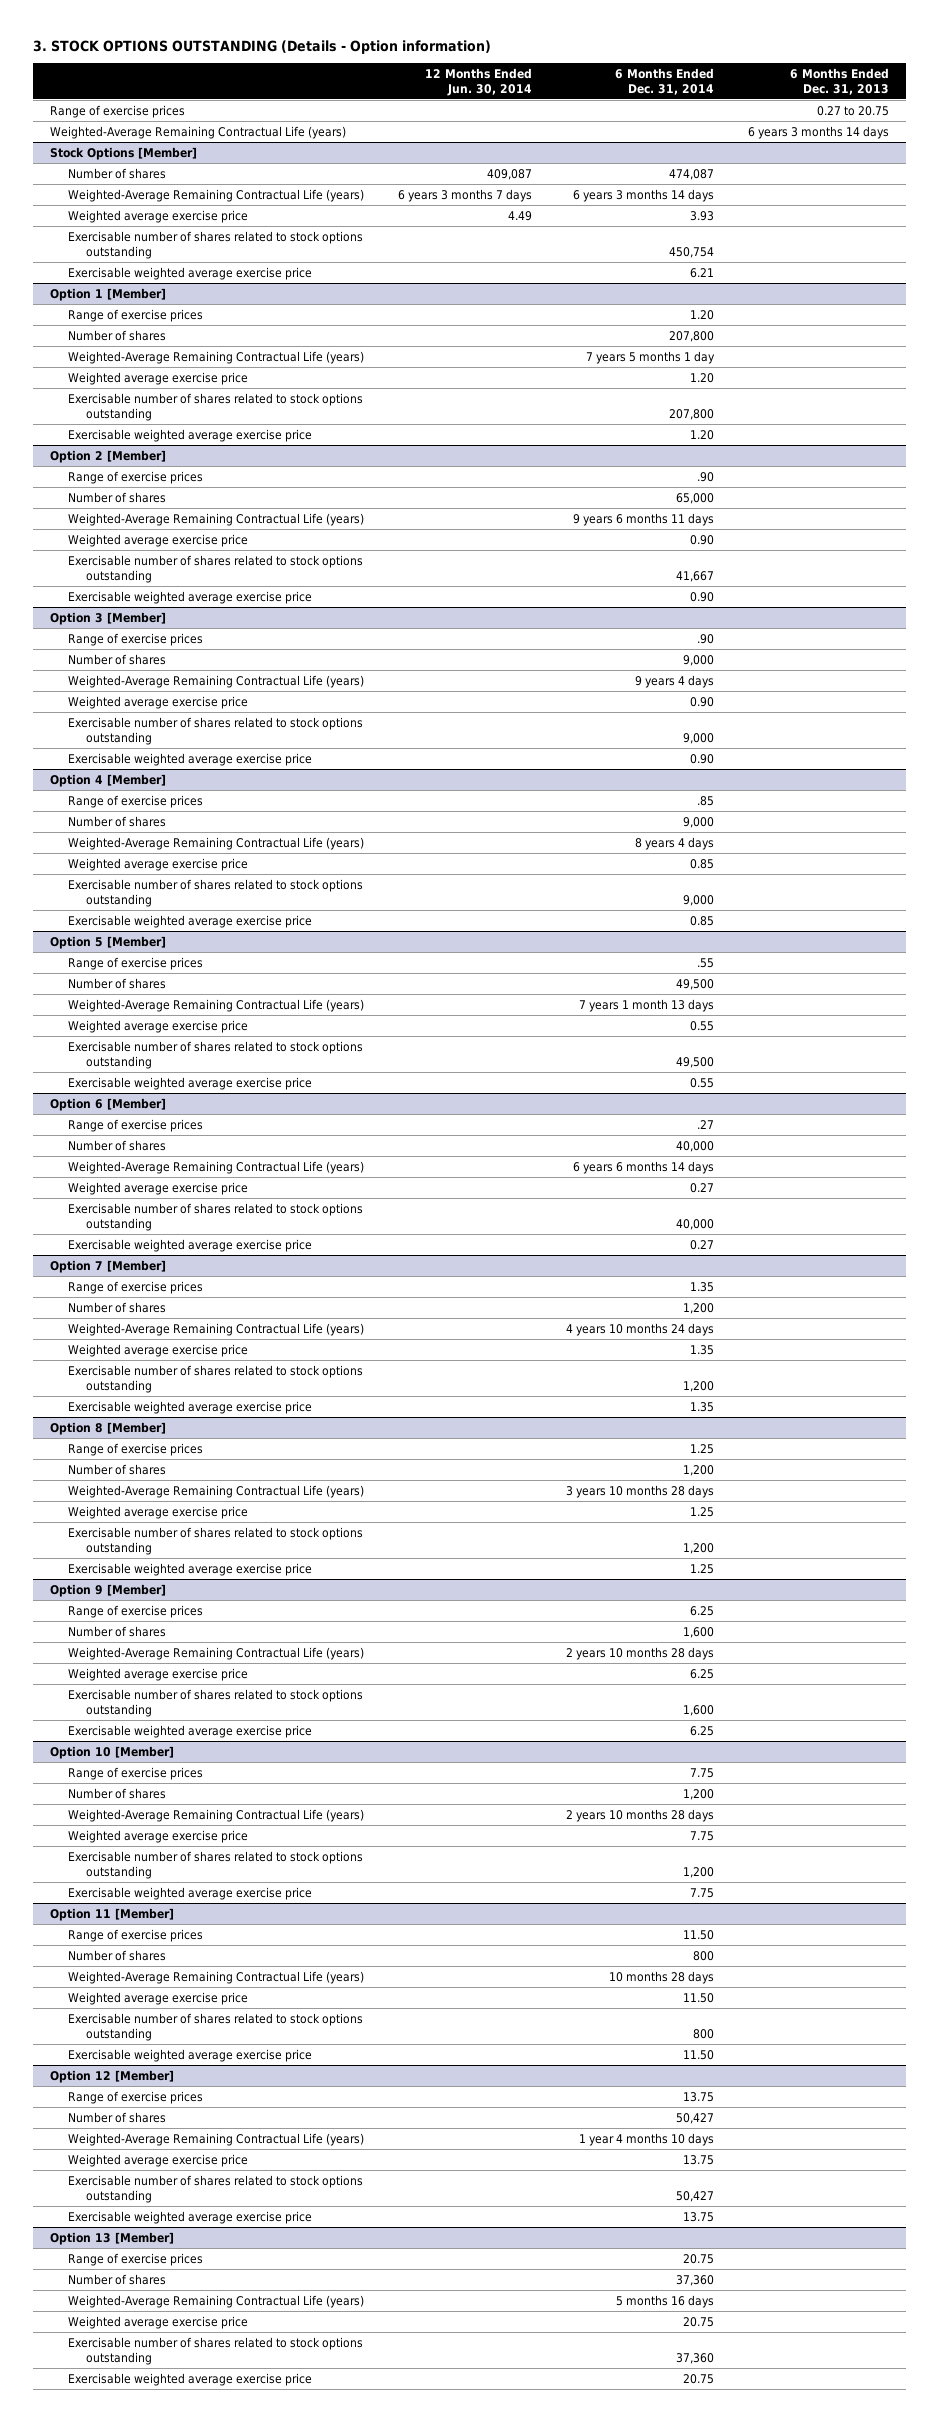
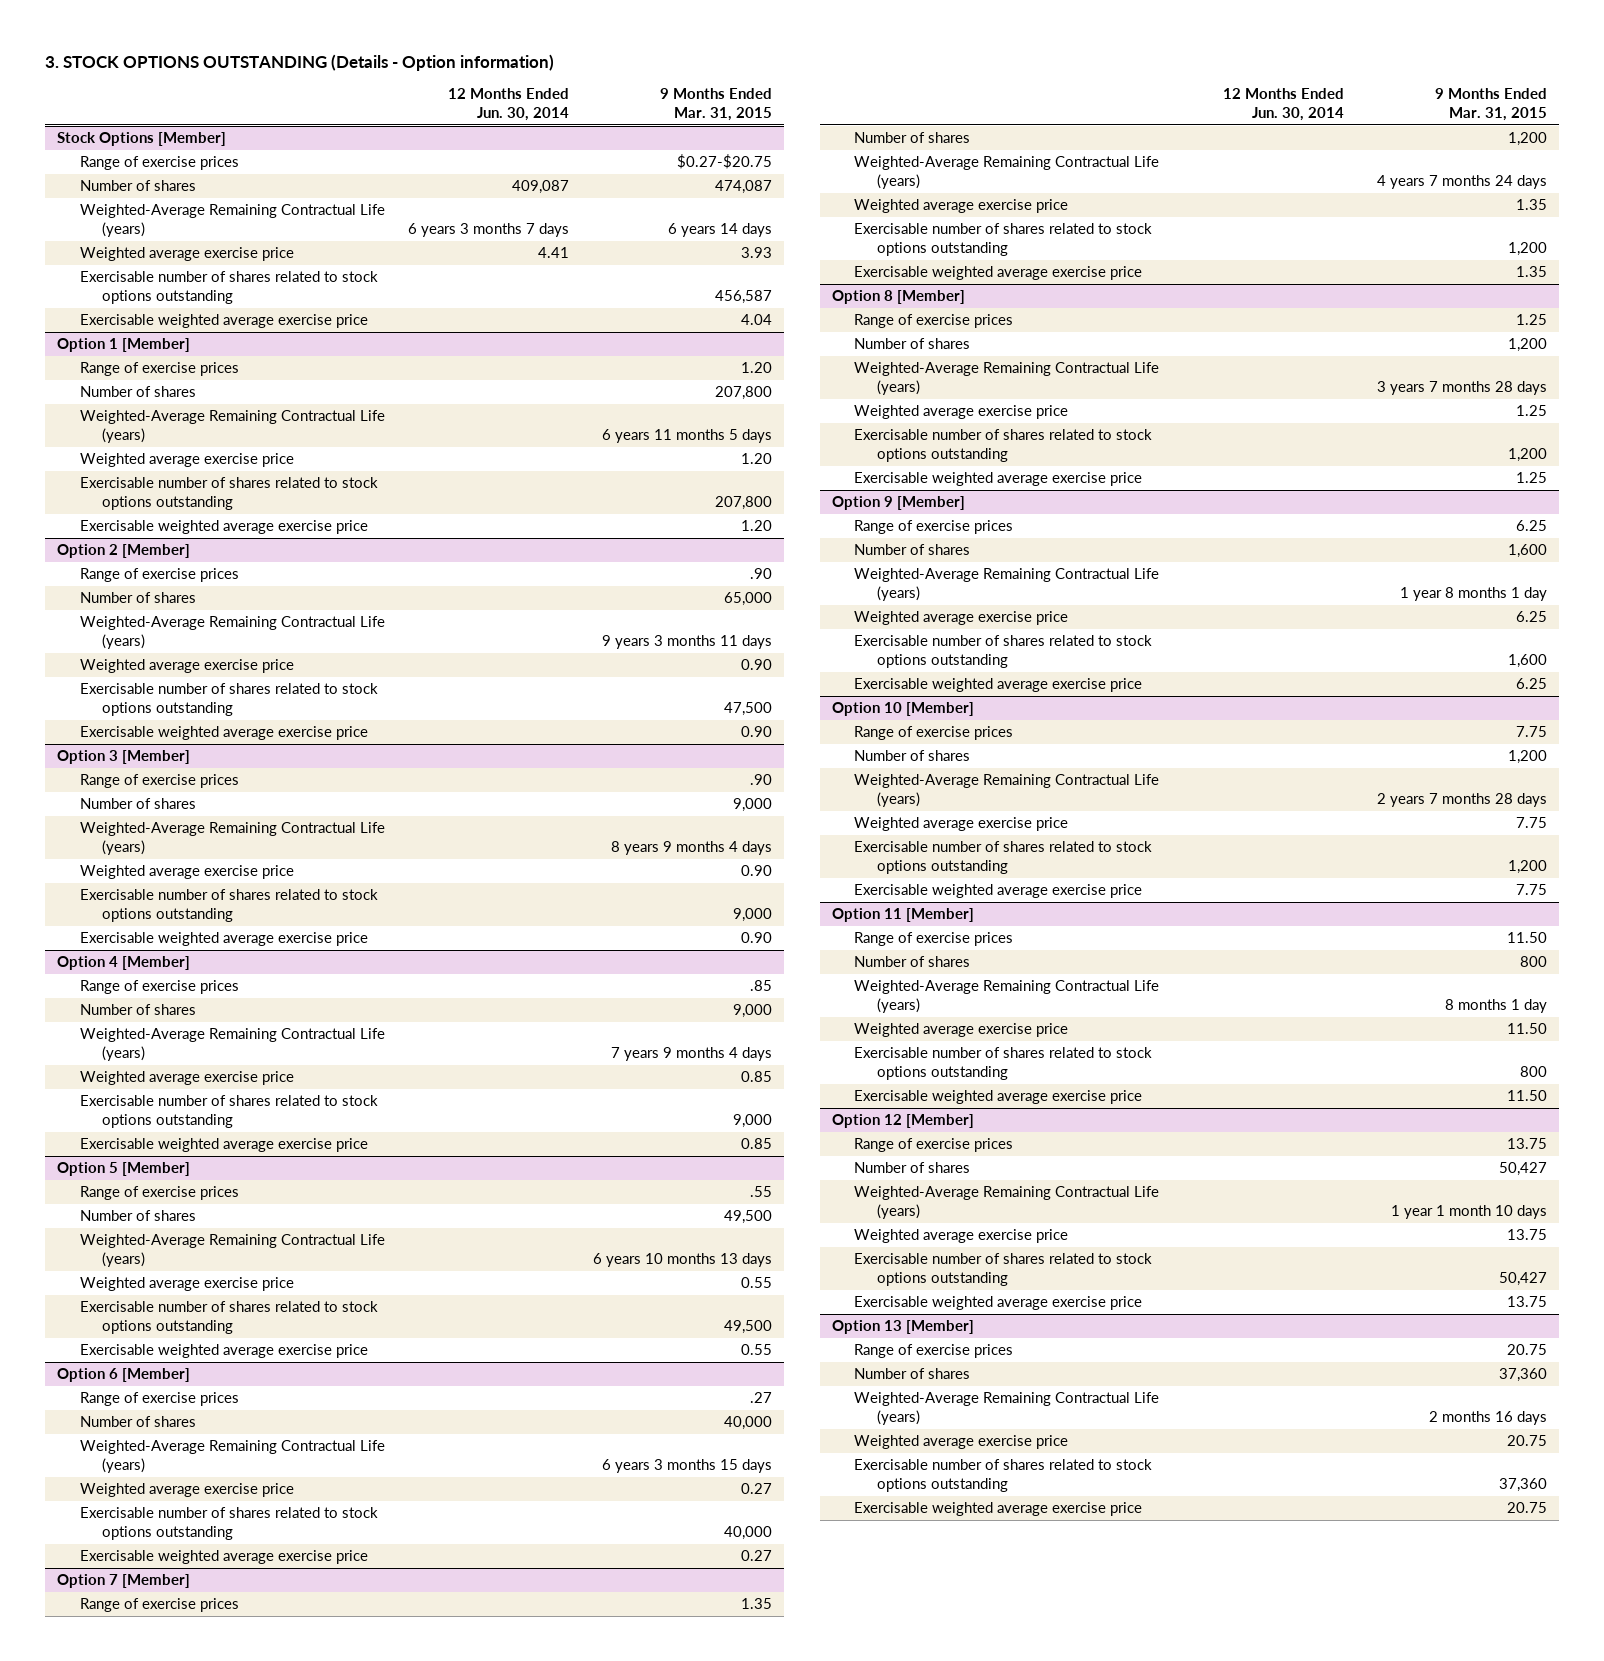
[614,67,714,95] 6 Months Ended Dec. 31, 2014 -> none
[790,67,890,95] 6 Months Ended Dec. 31, 2013 -> none
none -> [660,88,773,121] 9 Months Ended Mar. 31, 2015
[49,104,185,118] Range of exercise prices -> none
[49,125,346,139] Weighted-Average Remaining Contractual Life (years) -> none
none -> [79,156,239,171] Range of exercise prices
[507,210,532,221] 4.49 -> [538,247,570,259] 4.41

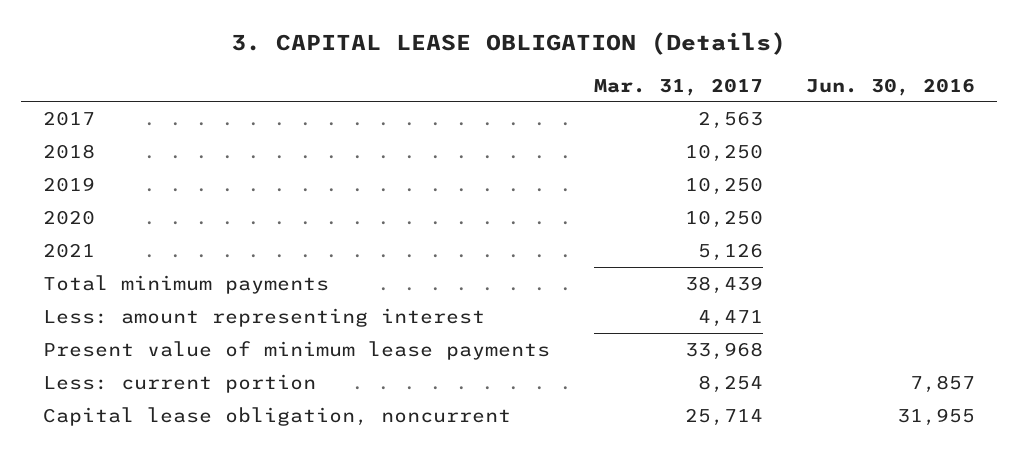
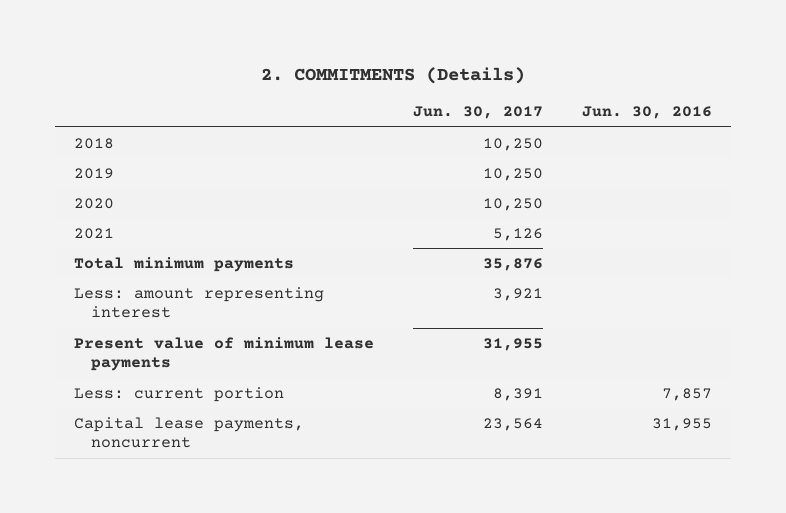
[231,32,787,56] 3. CAPITAL LEASE OBLIGATION (Details) -> [261,67,526,85] 2. COMMITMENTS (Details)
[593,77,763,96] Mar. 31, 2017 -> none
none -> [413,106,544,120] Jun. 30, 2017
[43,110,96,126] 2017 -> none
[43,406,512,426] Capital lease obligation, noncurrent -> [74,416,305,449] Capital lease payments, noncurrent

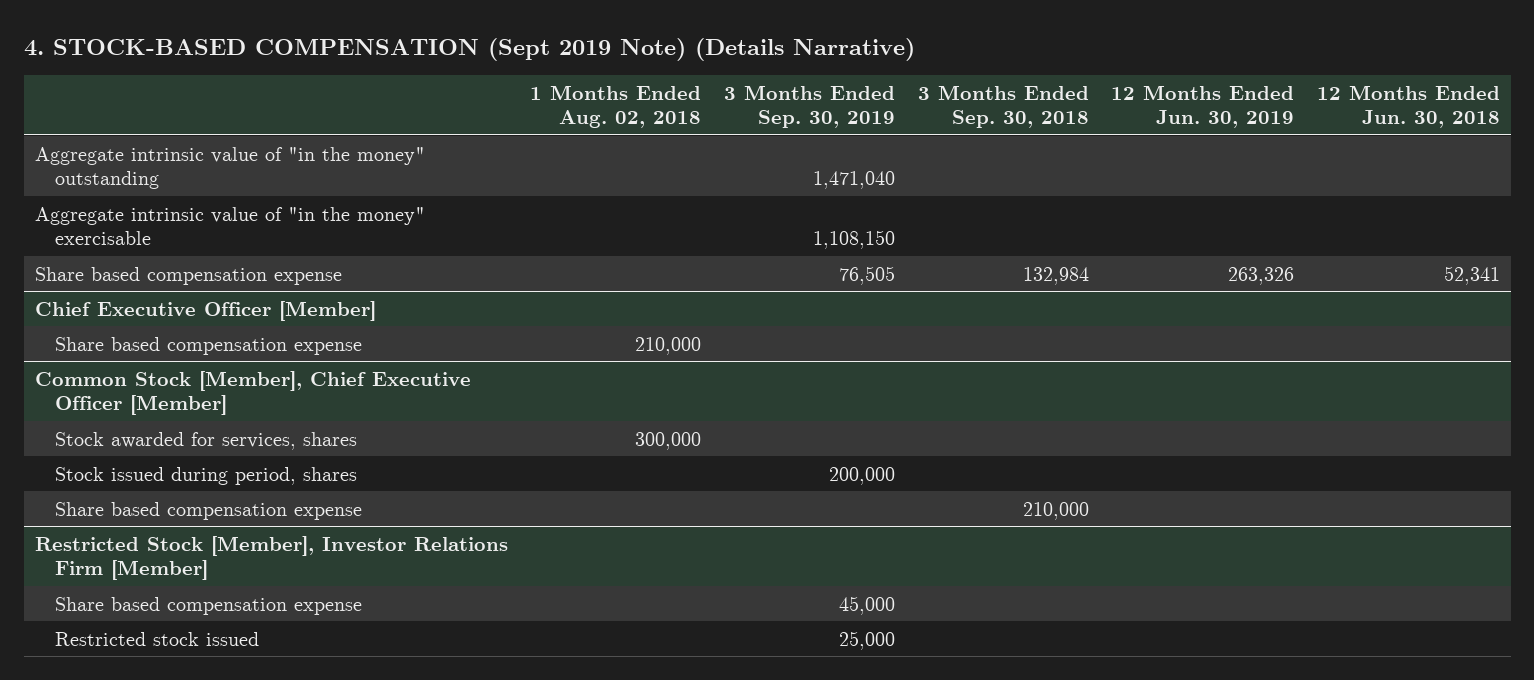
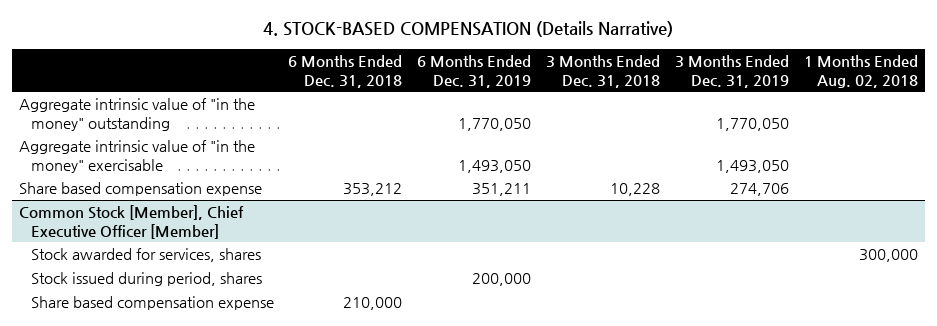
[23,37,915,61] 4. STOCK-BASED COMPENSATION (Sept 2019 Note) (Details Narrative) -> [263,21,674,38] 4. STOCK-BASED COMPENSATION (Details Narrative)
[723,84,895,128] 3 Months Ended Sep. 30, 2019 -> none
[917,84,1089,128] 3 Months Ended Sep. 30, 2018 -> none
[1111,84,1295,128] 12 Months Ended Jun. 30, 2019 -> none
[1316,84,1500,128] 12 Months Ended Jun. 30, 2018 -> none
none -> [288,55,403,88] 6 Months Ended Dec. 31, 2018
none -> [417,55,532,88] 6 Months Ended Dec. 31, 2019
none -> [545,55,660,88] 3 Months Ended Dec. 31, 2018
none -> [674,55,789,88] 3 Months Ended Dec. 31, 2019
[34,300,376,321] Chief Executive Officer [Member] -> none
[54,336,362,355] Share based compensation expense -> none
[34,535,508,580] Restricted Stock [Member], Investor Relations Firm [Member] -> none
[54,596,362,615] Share based compensation expense -> none
[54,631,259,646] Restricted stock issued -> none

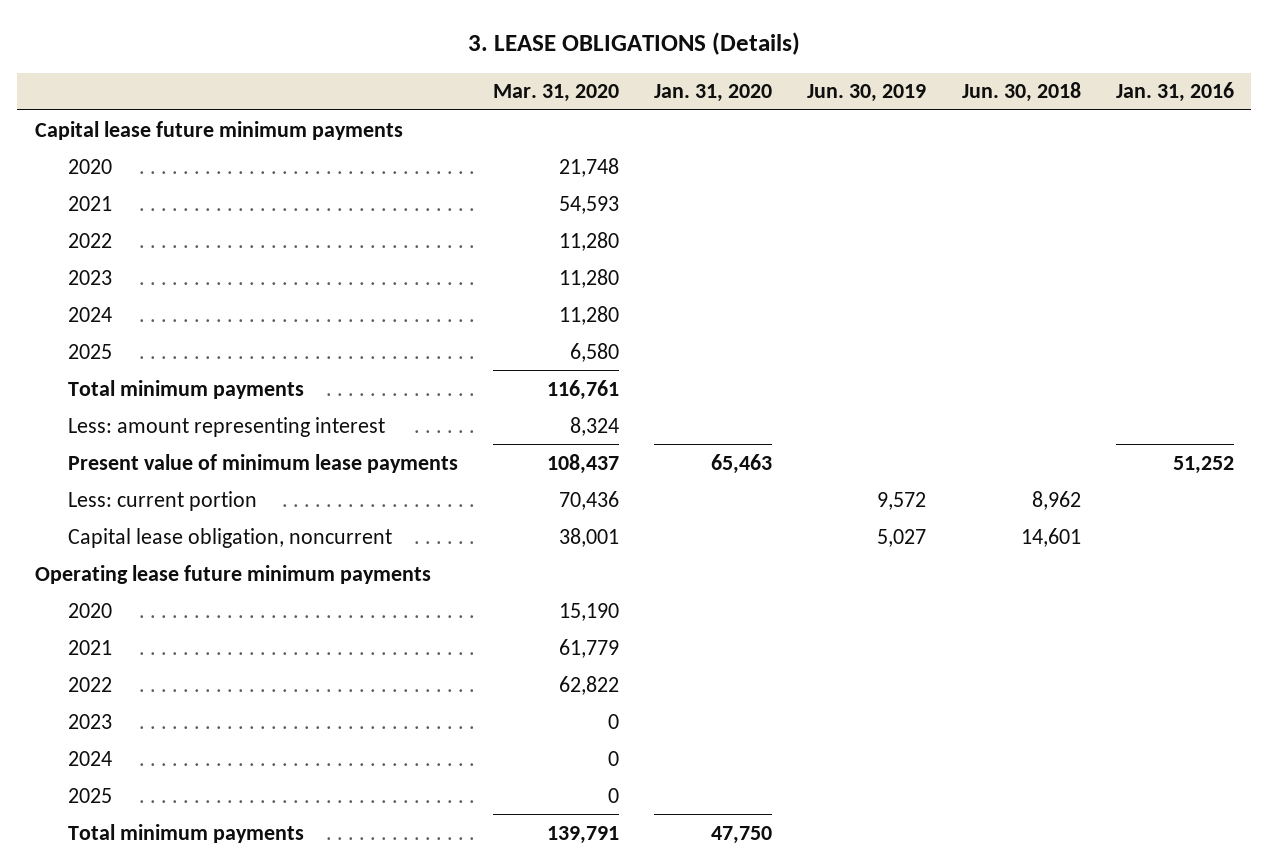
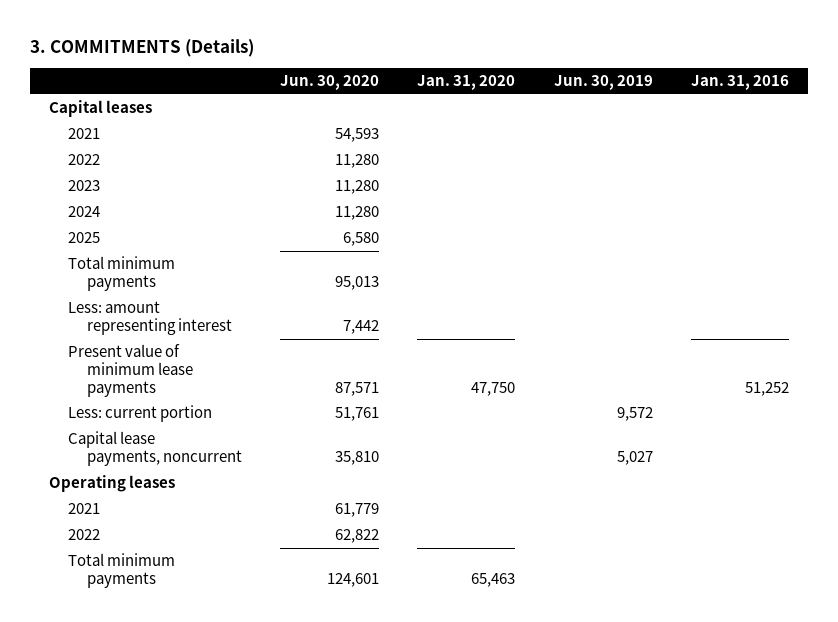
[468,32,801,56] 3. LEASE OBLIGATIONS (Details) -> [30,39,255,58] 3. COMMITMENTS (Details)
[492,84,619,103] Mar. 31, 2020 -> none
[961,82,1081,103] Jun. 30, 2018 -> none
none -> [280,75,380,91] Jun. 30, 2020
[67,158,112,174] 2020 -> none
[35,120,404,140] Capital lease future minimum payments -> [49,100,153,118] Capital leases
[711,453,773,474] 65,463 -> [471,381,516,396] 47,750
[67,602,112,618] 2020 -> none
[67,527,392,548] Capital lease obligation, noncurrent -> [68,431,243,467] Capital lease payments, noncurrent
[35,564,432,584] Operating lease future minimum payments -> [49,475,176,493] Operating leases
[67,713,112,729] 2023 -> none
[67,750,112,766] 2024 -> none
[67,787,112,803] 2025 -> none
[711,825,773,844] 47,750 -> [471,573,516,588] 65,463

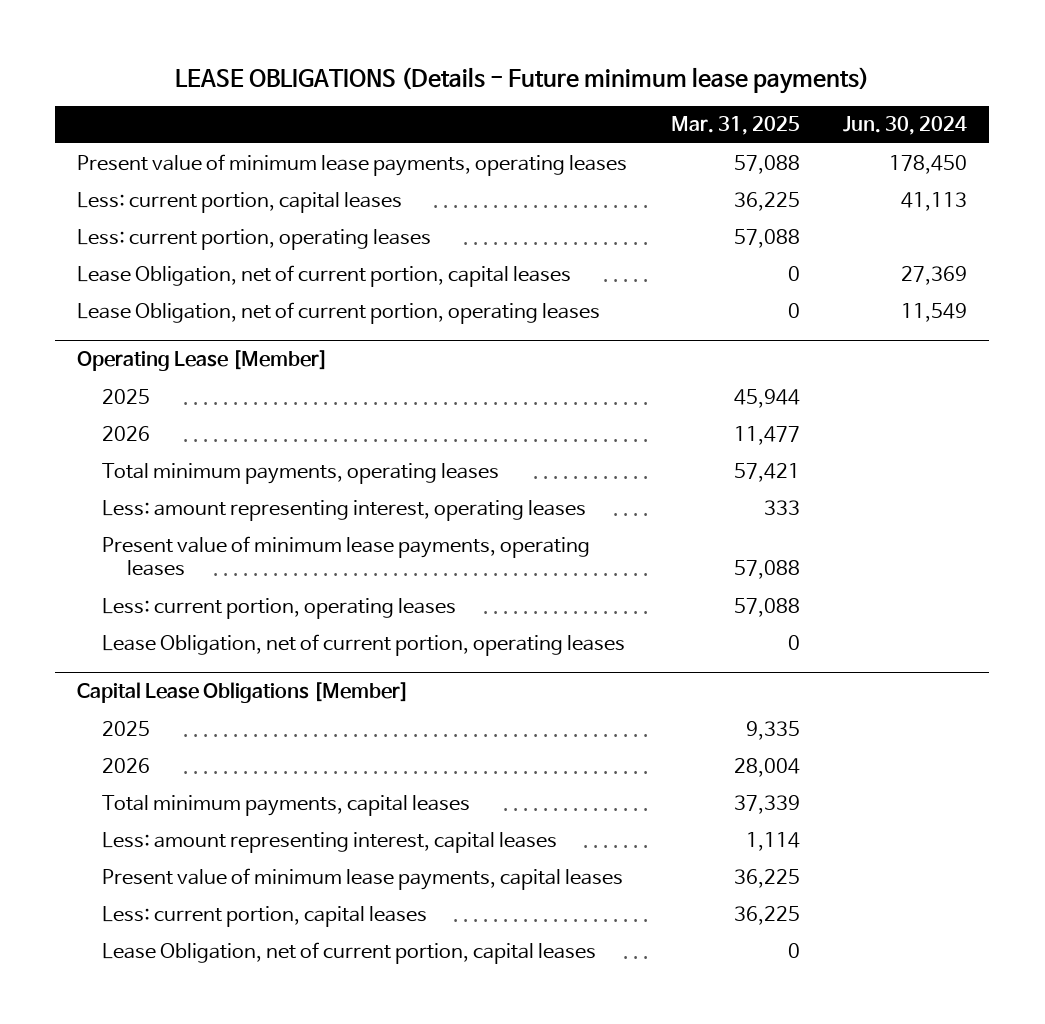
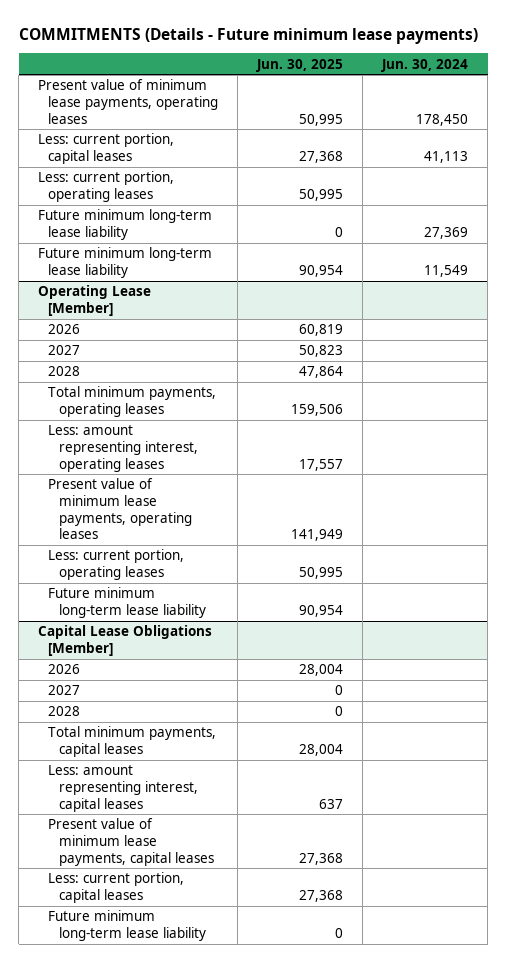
[175,67,870,95] LEASE OBLIGATIONS (Details - Future minimum lease payments) -> [18,27,478,44] COMMITMENTS (Details - Future minimum lease payments)
[670,116,800,136] Mar. 31, 2025 -> none
none -> [256,58,344,72] Jun. 30, 2025
[77,264,572,287] Lease Obligation, net of current portion, capital leases -> [37,209,212,241] Future minimum long-term lease liability
[77,301,601,324] Lease Obligation, net of current portion, operating leases -> [37,247,212,279] Future minimum long-term lease liability
[102,388,151,404] 2025 -> none
none -> [48,345,81,356] 2027
none -> [48,366,81,377] 2028
[102,633,626,656] Lease Obligation, net of current portion, operating leases -> [48,587,206,619] Future minimum long-term lease liability
[102,720,151,736] 2025 -> none
none -> [48,685,81,696] 2027
none -> [48,706,81,717] 2028
[102,941,597,964] Lease Obligation, net of current portion, capital leases -> [48,910,206,942] Future minimum long-term lease liability

